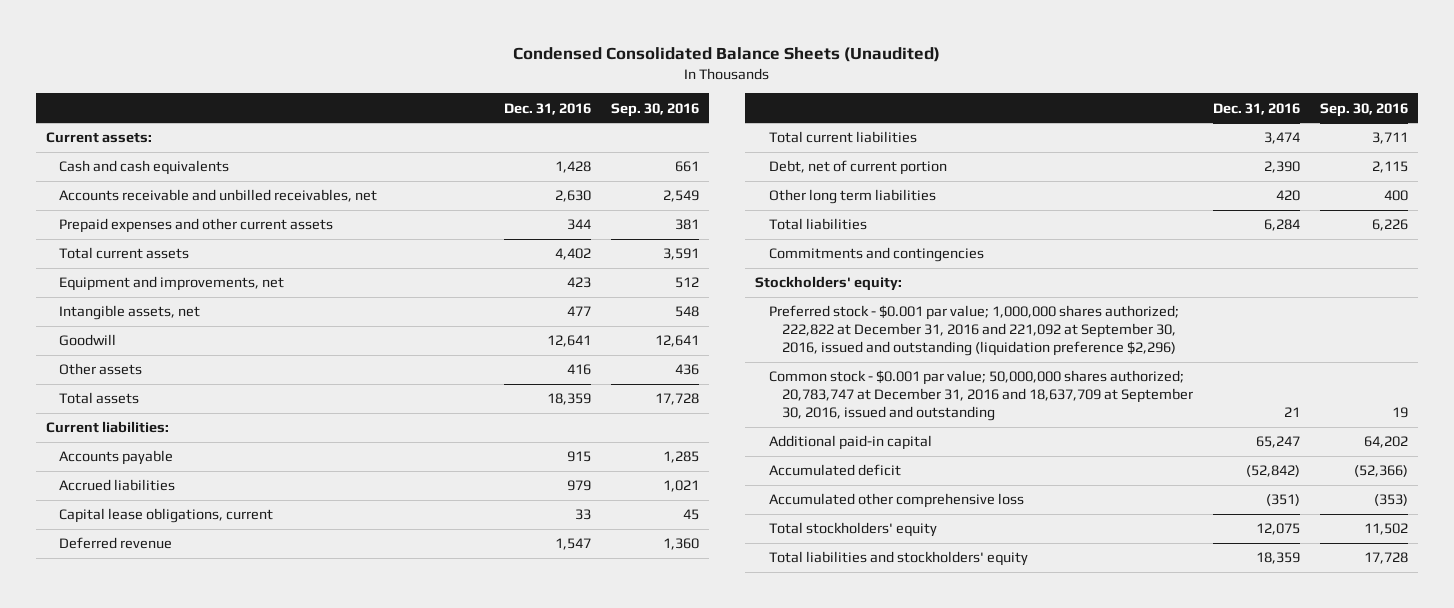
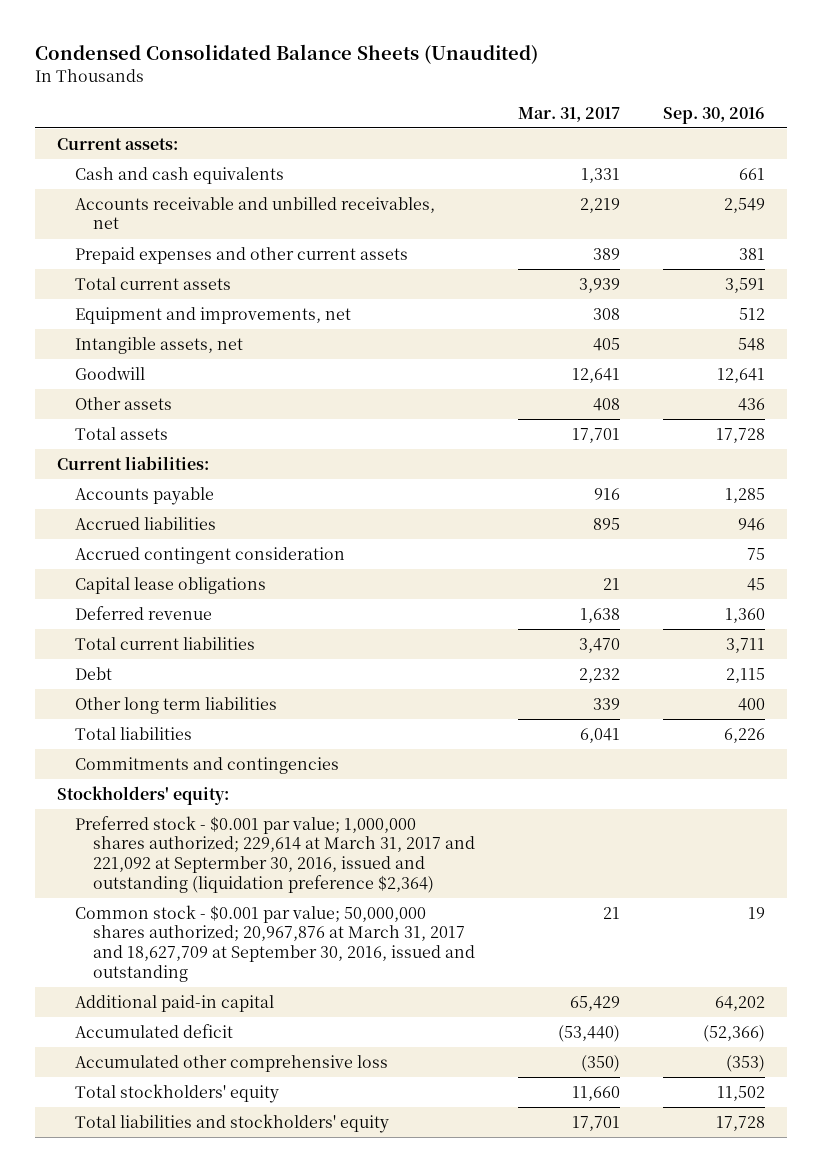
[503,102,591,115] Dec. 31, 2016 -> none
none -> [518,106,621,122] Mar. 31, 2017
[662,480,699,493] 1,021 -> [738,517,766,531] 946
none -> [74,546,345,564] Accrued contingent consideration
[59,508,274,524] Capital lease obligations, current -> [74,576,266,594] Capital lease obligations
[768,160,947,176] Debt, net of current portion -> [74,666,112,680] Debt
[768,305,1179,357] Preferred stock - $0.001 par value; 1,000,000 shares authorized; 222,822 at December 31, 2016 and 221,092 at September 30, 2016, issued and outstanding (liquidation preference $2,296) -> [74,815,475,893] Preferred stock - $0.001 par value; 1,000,000 shares authorized; 229,614 at March 31, 2017 and 221,092 at Septermber 30, 2016, issued and outstanding (liquidation preference $2,364)
[768,370,1193,422] Common stock - $0.001 par value; 50,000,000 shares authorized; 20,783,747 at December 31, 2016 and 18,637,709 at September 30, 2016, issued and outstanding -> [74,904,475,982] Common stock - $0.001 par value; 50,000,000 shares authorized; 20,967,876 at March 31, 2017 and 18,627,709 at September 30, 2016, issued and outstanding

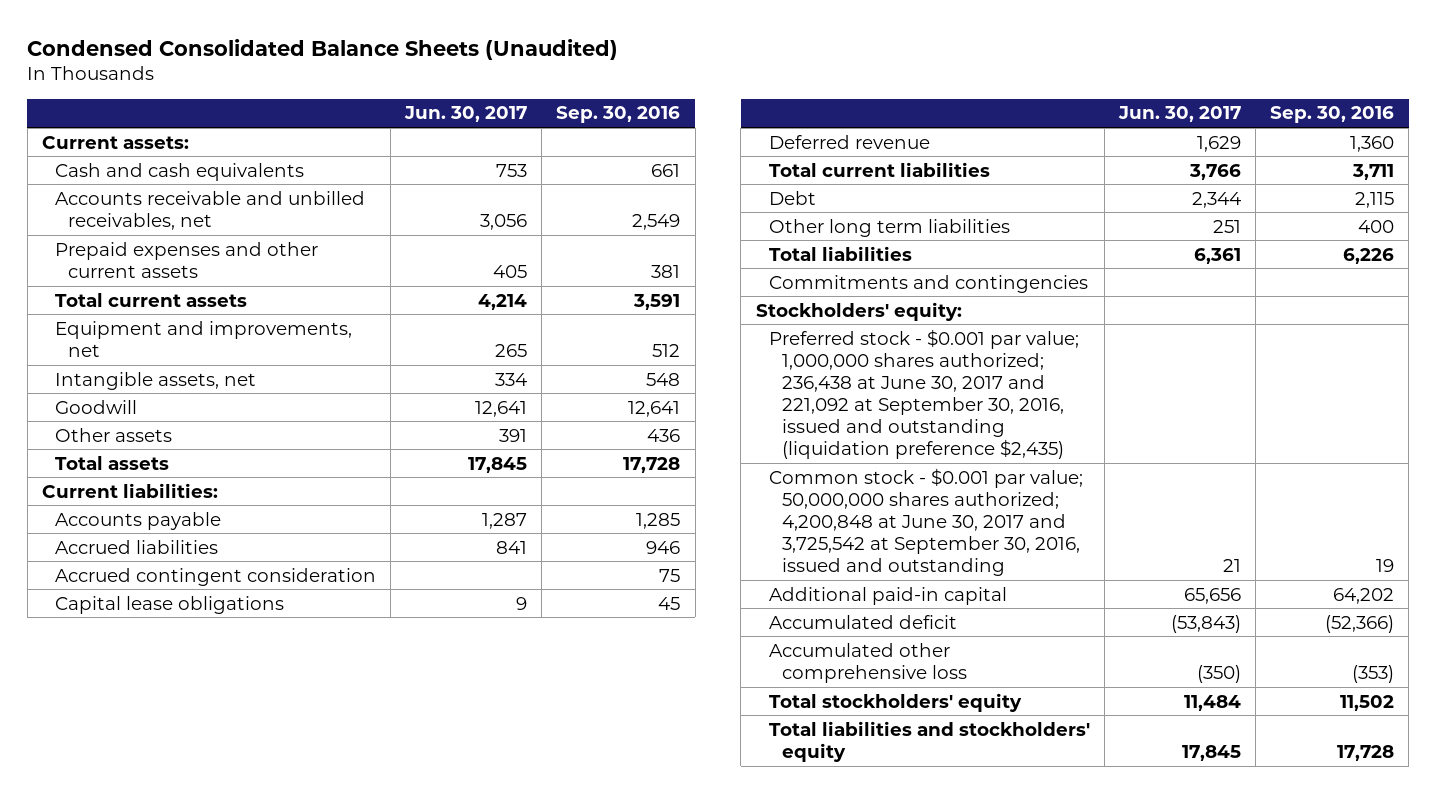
[518,106,621,122] Mar. 31, 2017 -> none
none -> [404,106,528,123] Jun. 30, 2017
[74,815,475,893] Preferred stock - $0.001 par value; 1,000,000 shares authorized; 229,614 at March 31, 2017 and 221,092 at Septermber 30, 2016, issued and outstanding (liquidation preference $2,364) -> [768,328,1079,459] Preferred stock - $0.001 par value; 1,000,000 shares authorized; 236,438 at June 30, 2017 and 221,092 at September 30, 2016, issued and outstanding (liquidation preference $2,435)
[74,904,475,982] Common stock - $0.001 par value; 50,000,000 shares authorized; 20,967,876 at March 31, 2017 and 18,627,709 at September 30, 2016, issued and outstanding -> [768,467,1083,576] Common stock - $0.001 par value; 50,000,000 shares authorized; 4,200,848 at June 30, 2017 and 3,725,542 at September 30, 2016, issued and outstanding

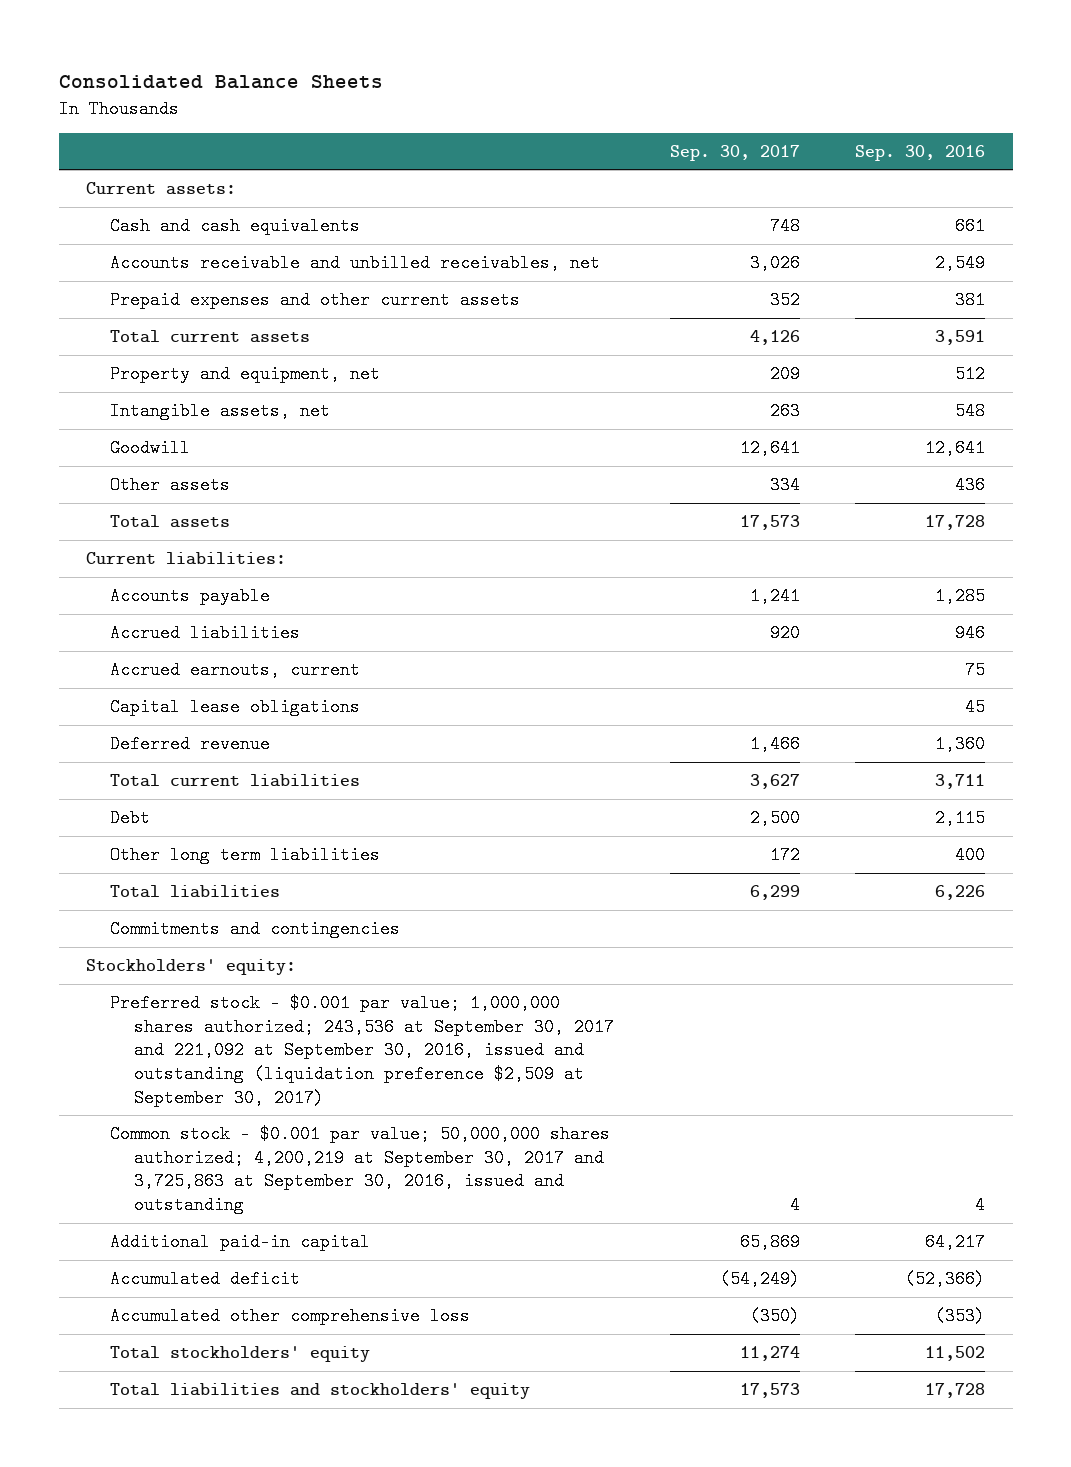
[27,38,619,60] Condensed Consolidated Balance Sheets (Unaudited) -> [58,75,383,90] Consolidated Balance Sheets
[404,106,528,123] Jun. 30, 2017 -> none
none -> [669,144,800,161] Sep. 30, 2017
[54,320,352,357] Equipment and improvements, net -> [110,365,381,384] Property and equipment, net
[54,567,376,586] Accrued contingent consideration -> [110,661,361,680] Accrued earnouts, current
[768,328,1079,459] Preferred stock - $0.001 par value; 1,000,000 shares authorized; 236,438 at June 30, 2017 and 221,092 at September 30, 2016, issued and outstanding (liquidation preference $2,435) -> [110,994,615,1107] Preferred stock - $0.001 par value; 1,000,000 shares authorized; 243,536 at September 30, 2017 and 221,092 at September 30, 2016, issued and outstanding (liquidation preference $2,509 at September 30, 2017)
[768,467,1083,576] Common stock - $0.001 par value; 50,000,000 shares authorized; 4,200,848 at June 30, 2017 and 3,725,542 at September 30, 2016, issued and outstanding -> [110,1125,611,1215] Common stock - $0.001 par value; 50,000,000 shares authorized; 4,200,219 at September 30, 2017 and 3,725,863 at September 30, 2016, issued and outstanding
[1376,558,1395,572] 19 -> [974,1196,985,1215] 4
[1333,587,1395,604] 64,202 -> [924,1233,985,1252] 64,217

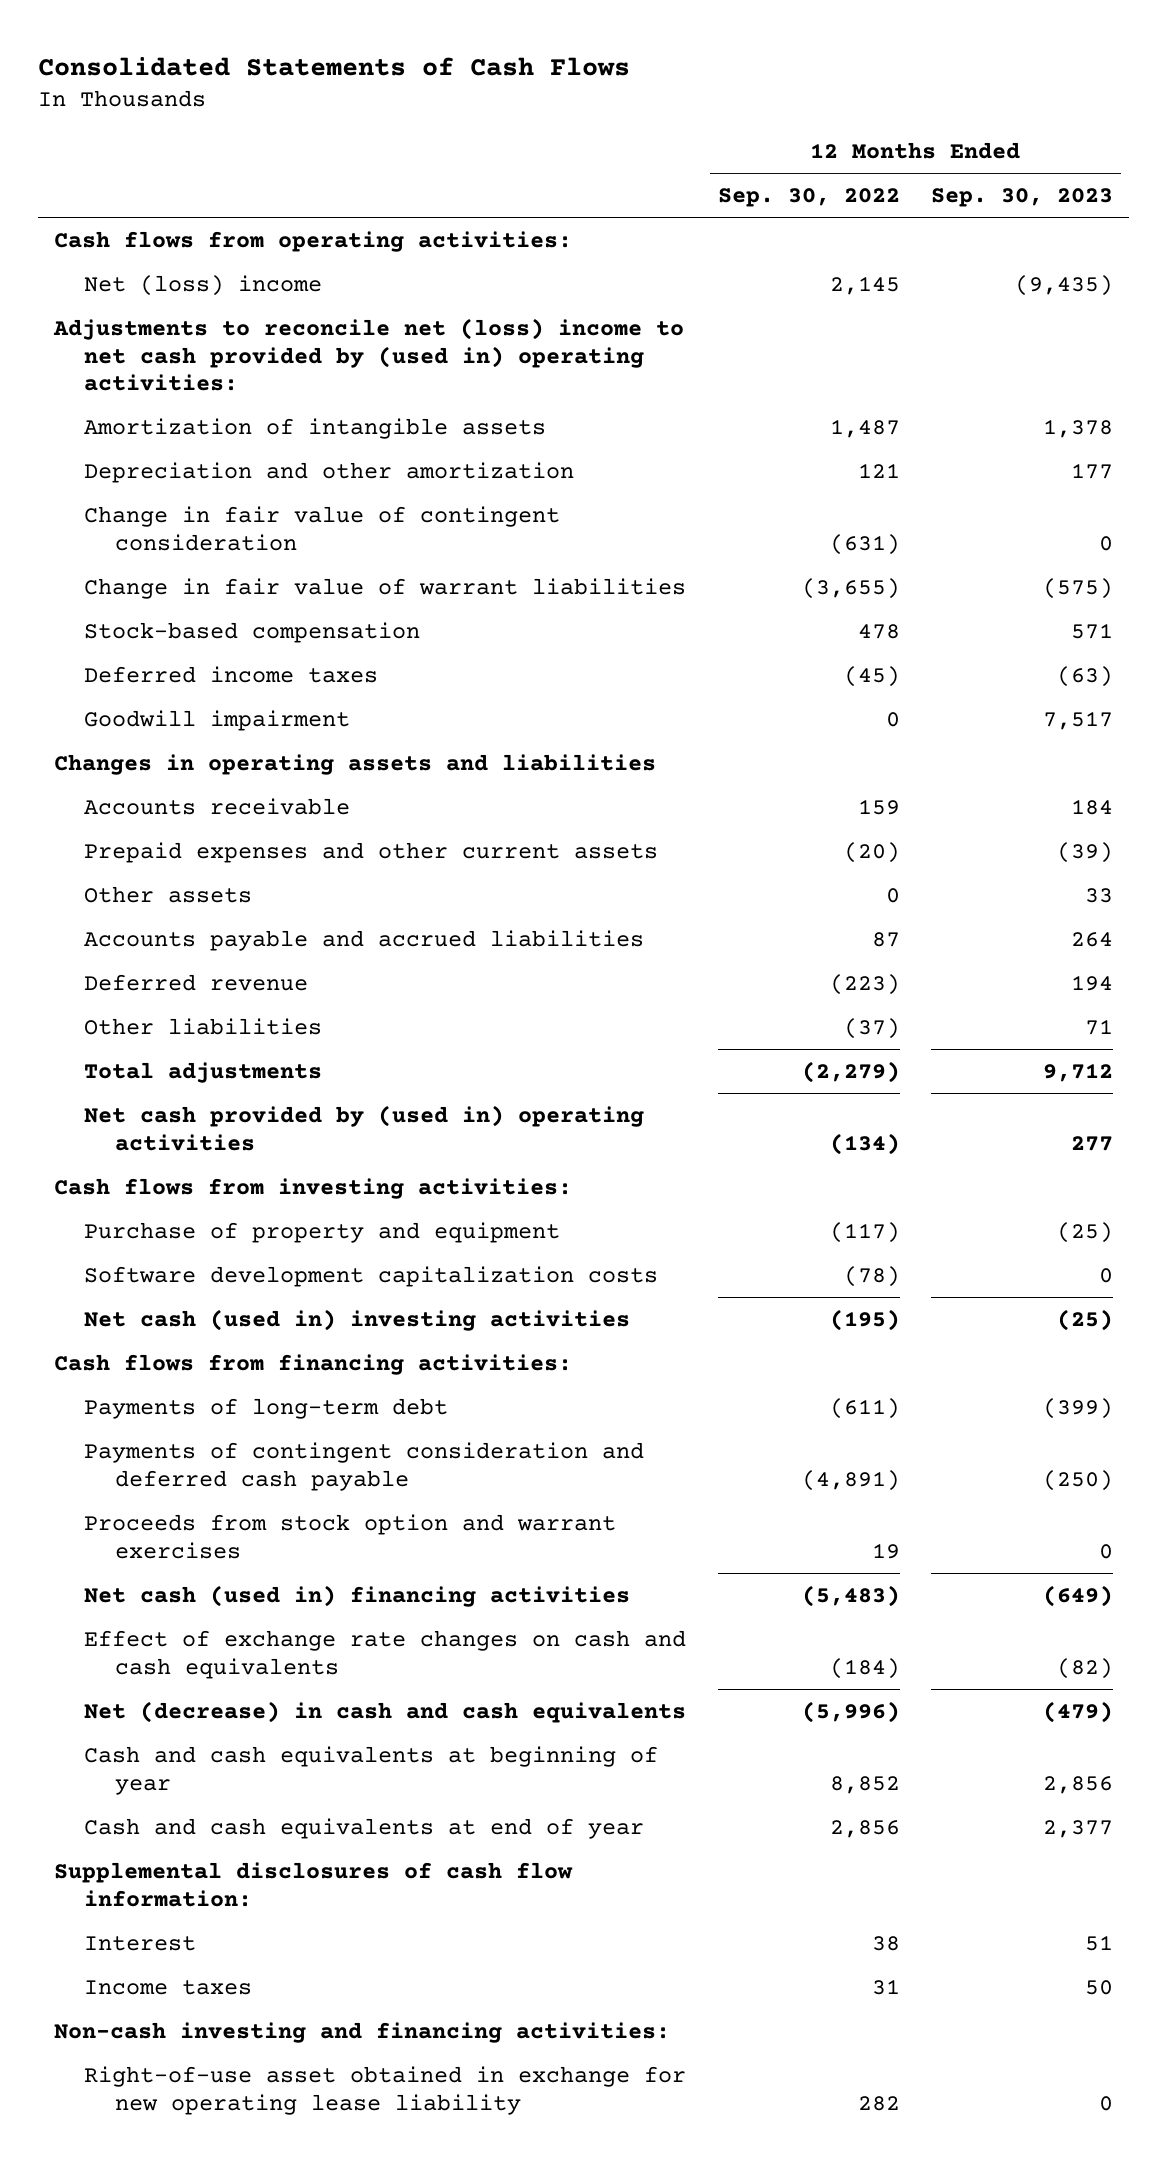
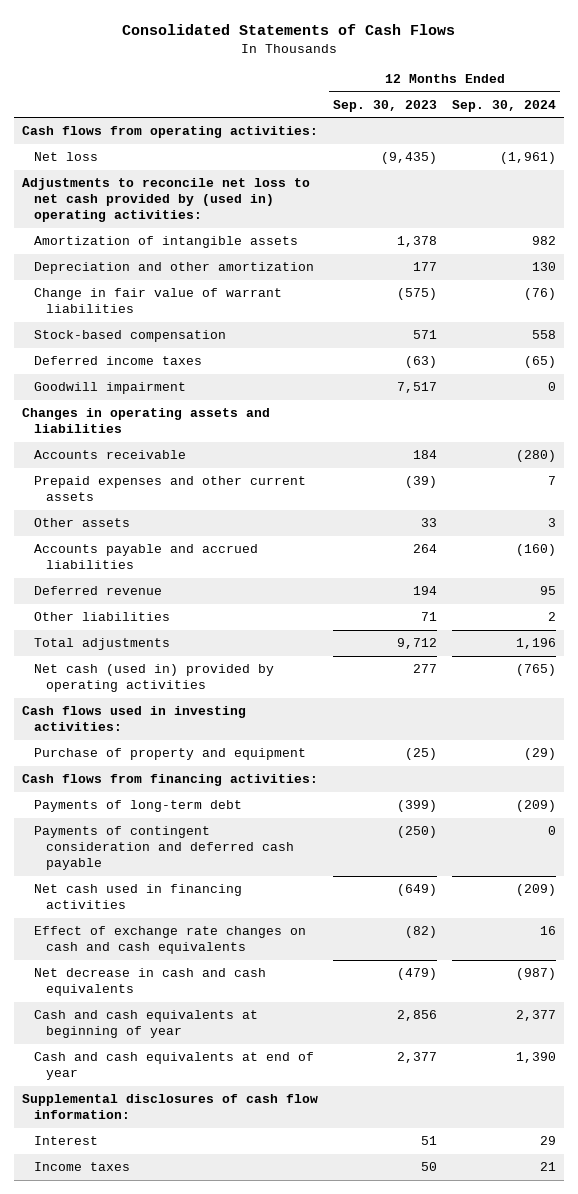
[717,188,900,208] Sep. 30, 2022 -> none
none -> [452,99,557,112] Sep. 30, 2024
[84,274,323,296] Net (loss) income -> [33,152,98,162] Net loss
[53,317,685,392] Adjustments to reconcile net (loss) income to net cash provided by (used in) operating activities: -> [21,178,310,223] Adjustments to reconcile net loss to net cash provided by (used in) operating activities:
[84,505,561,551] Change in fair value of contingent consideration -> none
[84,1104,645,1151] Net cash provided by (used in) operating activities -> [33,664,274,693] Net cash (used in) provided by operating activities
[54,1177,573,1199] Cash flows from investing activities: -> [21,706,246,732] Cash flows used in investing activities:
[84,1265,659,1287] Software development capitalization costs -> none
[84,1308,631,1331] Net cash (used in) investing activities -> none
[84,1513,617,1559] Proceeds from stock option and warrant exercises -> none
[84,1584,631,1607] Net cash (used in) financing activities -> [33,884,242,910] Net cash used in financing activities
[84,1700,687,1723] Net (decrease) in cash and cash equivalents -> [33,968,266,997] Net decrease in cash and cash equivalents
[54,2021,671,2043] Non-cash investing and financing activities: -> none
[84,2065,687,2115] Right-of-use asset obtained in exchange for new operating lease liability -> none

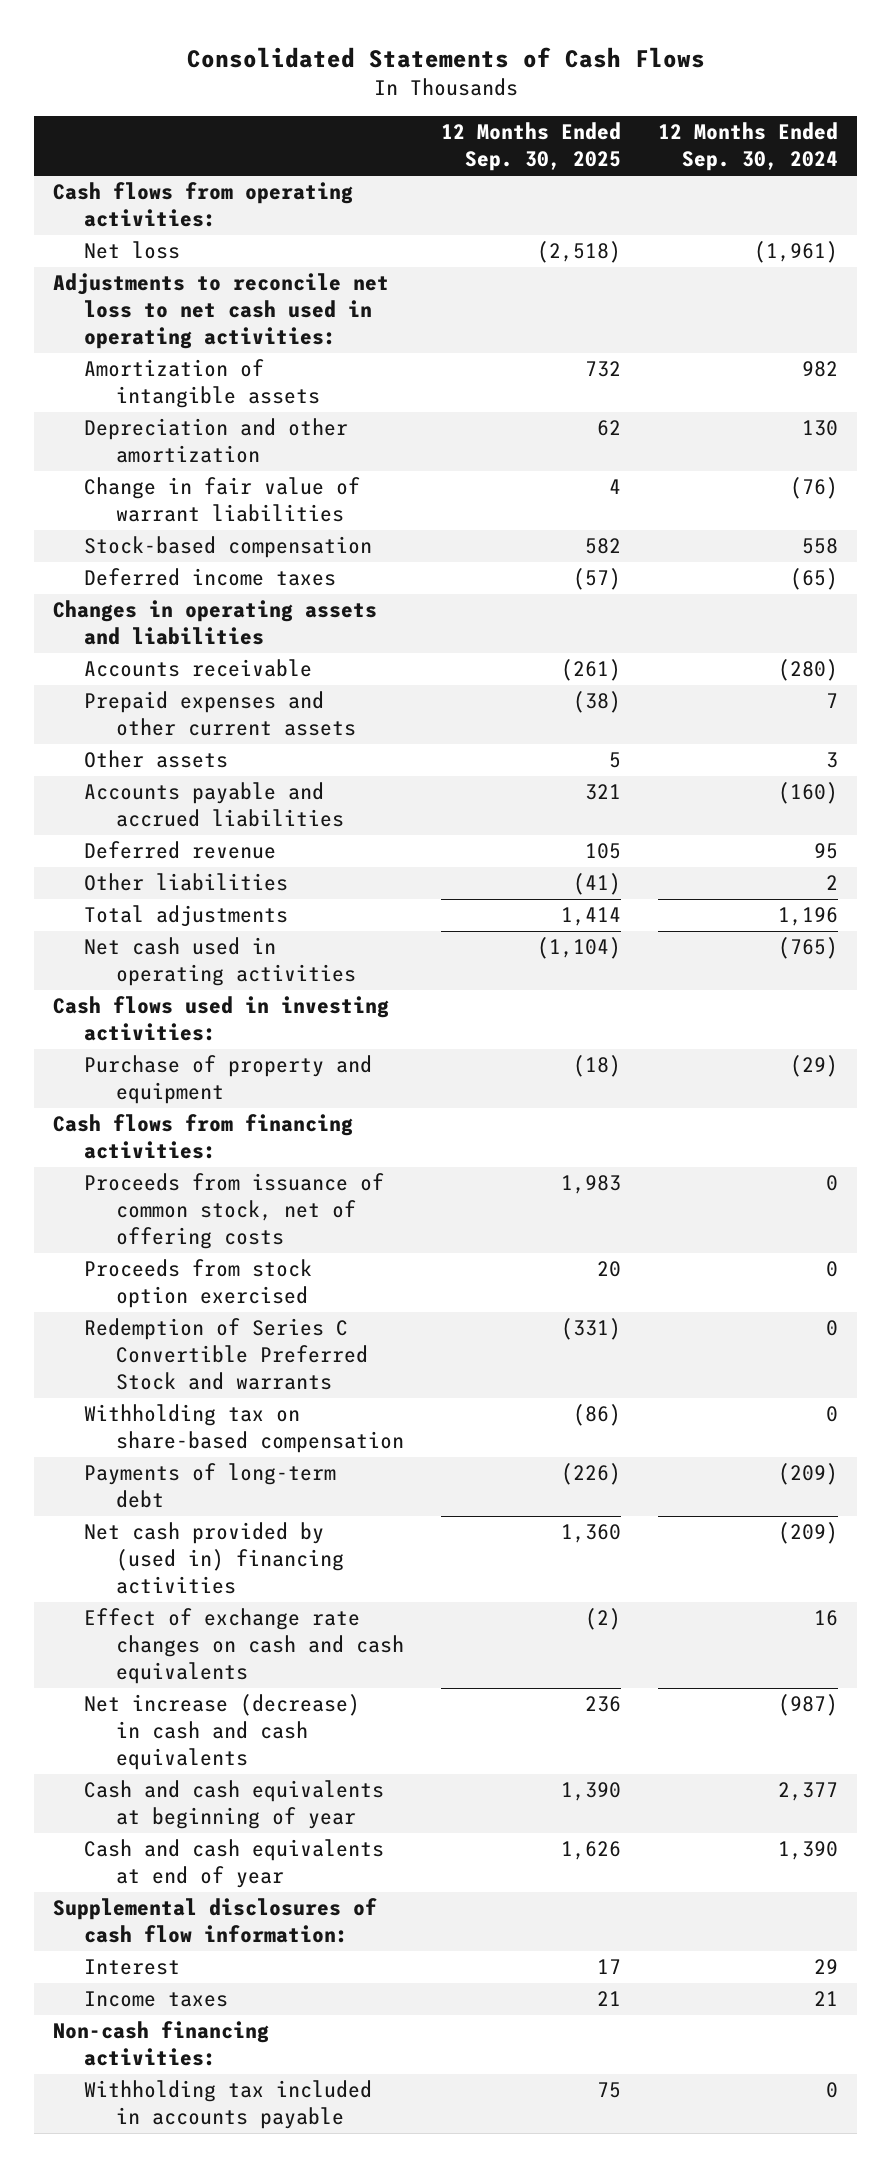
[333,99,438,112] Sep. 30, 2023 -> none
none -> [441,122,622,172] 12 Months Ended Sep. 30, 2025
[21,178,310,223] Adjustments to reconcile net loss to net cash provided by (used in) operating activities: -> [53,273,390,350] Adjustments to reconcile net loss to net cash used in operating activities:
[33,382,186,395] Goodwill impairment -> none
[33,664,274,693] Net cash (used in) provided by operating activities -> [84,937,356,987] Net cash used in operating activities
none -> [84,1173,385,1250] Proceeds from issuance of common stock, net of offering costs
none -> [84,1259,313,1309] Proceeds from stock option exercised
none -> [84,1318,368,1391] Redemption of Series C Convertible Preferred Stock and warrants
none -> [84,1404,404,1454] Withholding tax on share-based compensation
[33,826,294,871] Payments of contingent consideration and deferred cash payable -> none
[33,884,242,910] Net cash used in financing activities -> [84,1522,344,1595] Net cash provided by (used in) financing activities
[33,968,266,997] Net decrease in cash and cash equivalents -> [84,1694,361,1771] Net increase (decrease) in cash and cash equivalents
none -> [53,2021,270,2067] Non-cash financing activities:
none -> [84,2080,373,2130] Withholding tax included in accounts payable

